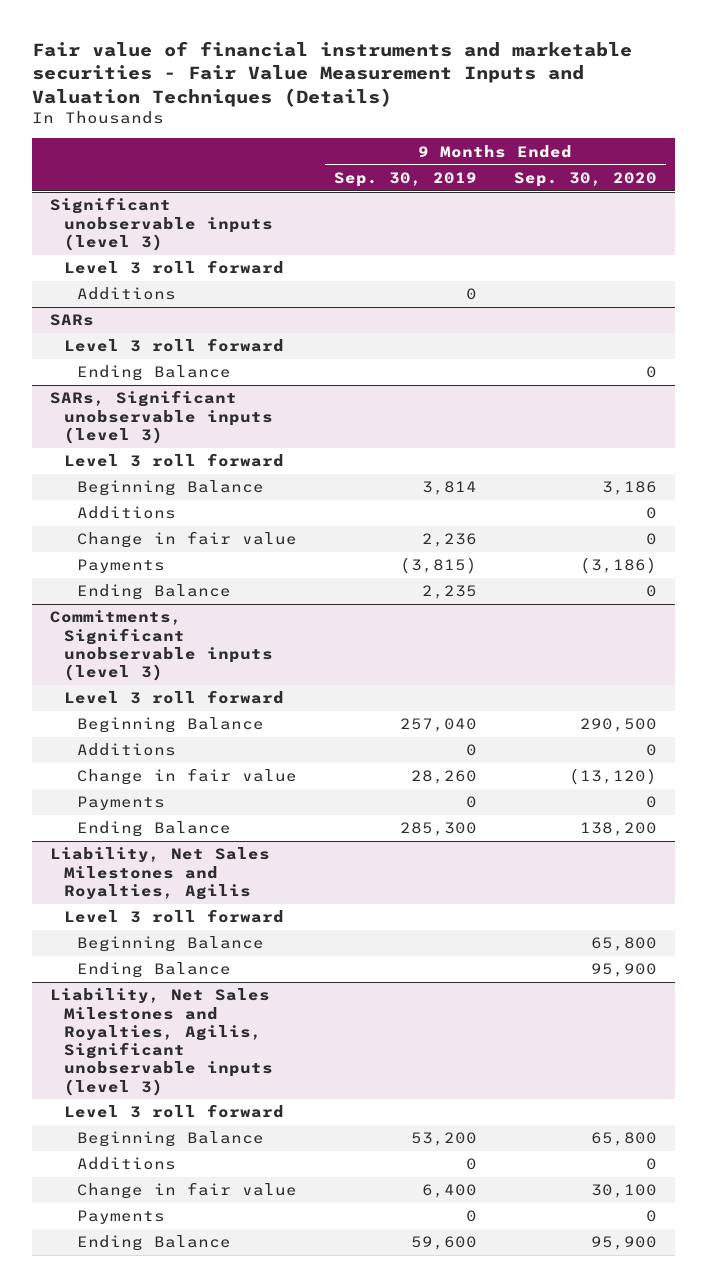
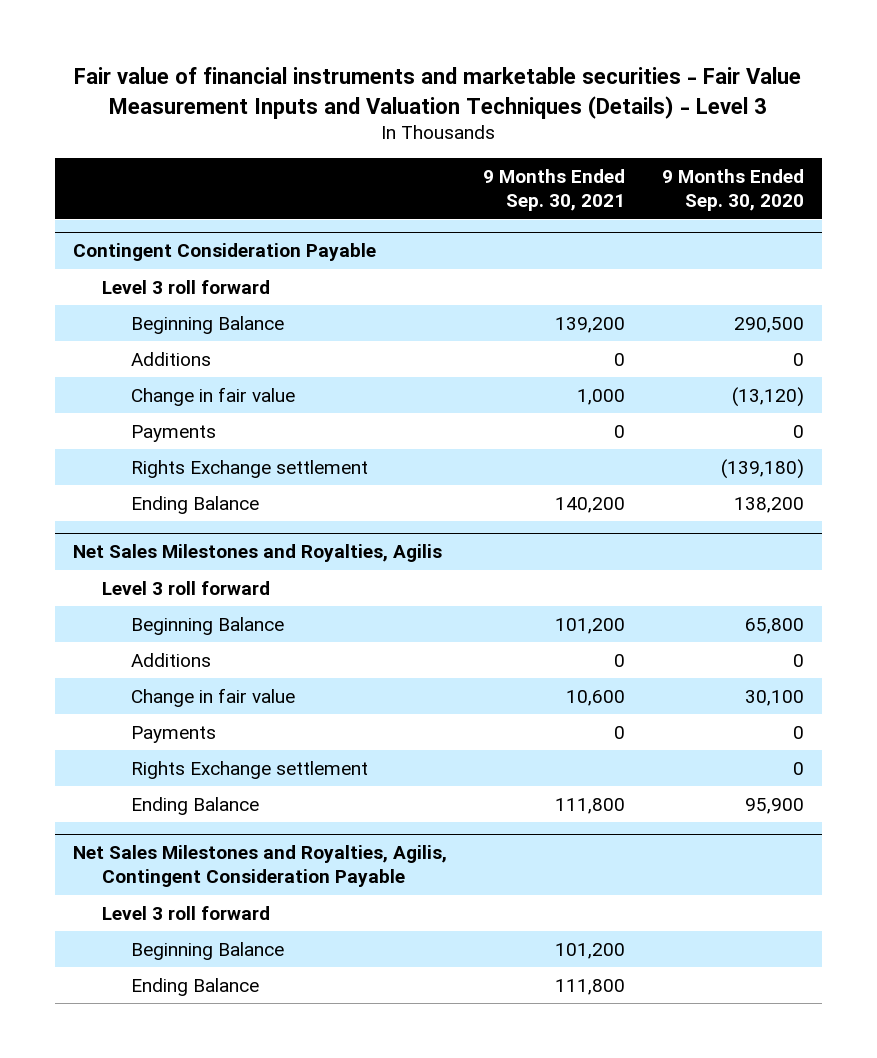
[31,40,632,107] Fair value of financial instruments and marketable securities - Fair Value Measurement Inputs and Valuation Techniques (Details) -> [74,67,802,119] Fair value of financial instruments and marketable securities - Fair Value Measurement Inputs and Valuation Techniques (Details) - Level 3
[333,172,477,188] Sep. 30, 2019 -> none
none -> [483,169,626,212] 9 Months Ended Sep. 30, 2021
[50,197,273,251] Significant unobservable inputs (level 3) -> none
[63,260,284,275] Level 3 roll forward -> none
[77,287,177,301] Additions -> none
[50,314,95,327] SARs -> none
[63,338,284,353] Level 3 roll forward -> none
[77,365,232,382] Ending Balance -> none
[50,390,273,444] SARs, Significant unobservable inputs (level 3) -> none
[63,453,284,468] Level 3 roll forward -> none
[77,480,265,497] Beginning Balance -> none
[77,506,177,520] Additions -> none
[77,531,298,549] Change in fair value -> none
[77,559,166,574] Payments -> none
[77,584,232,601] Ending Balance -> none
[50,610,273,682] Commitments, Significant unobservable inputs (level 3) -> none
none -> [72,243,376,262] Contingent Consideration Payable
none -> [130,459,368,478] Rights Exchange settlement
[63,909,284,924] Level 3 roll forward -> none
[77,936,265,953] Beginning Balance -> none
[77,962,232,979] Ending Balance -> none
[50,988,273,1096] Liability, Net Sales Milestones and Royalties, Agilis, Significant unobservable inputs (level 3) -> none
[50,847,271,900] Liability, Net Sales Milestones and Royalties, Agilis -> [72,544,442,563] Net Sales Milestones and Royalties, Agilis
none -> [130,760,368,779] Rights Exchange settlement
none -> [72,845,447,888] Net Sales Milestones and Royalties, Agilis, Contingent Consideration Payable
none -> [101,905,270,920] Level 3 roll forward
none -> [130,941,284,960] Beginning Balance
none -> [130,977,259,996] Ending Balance

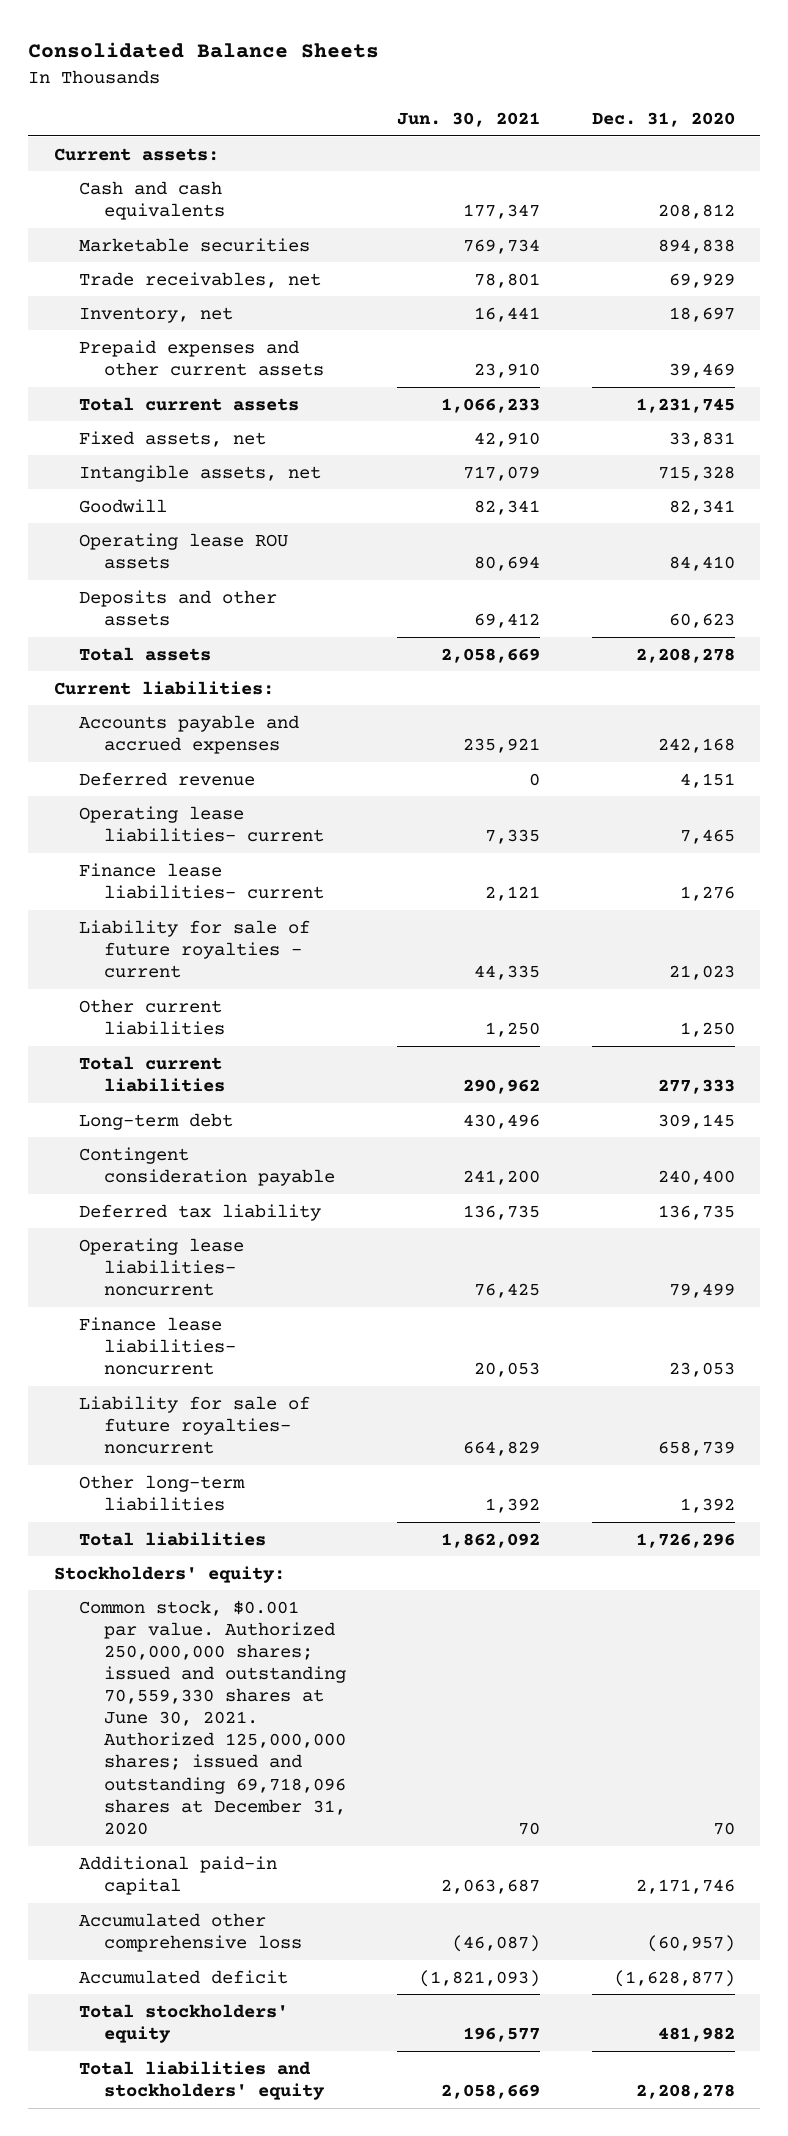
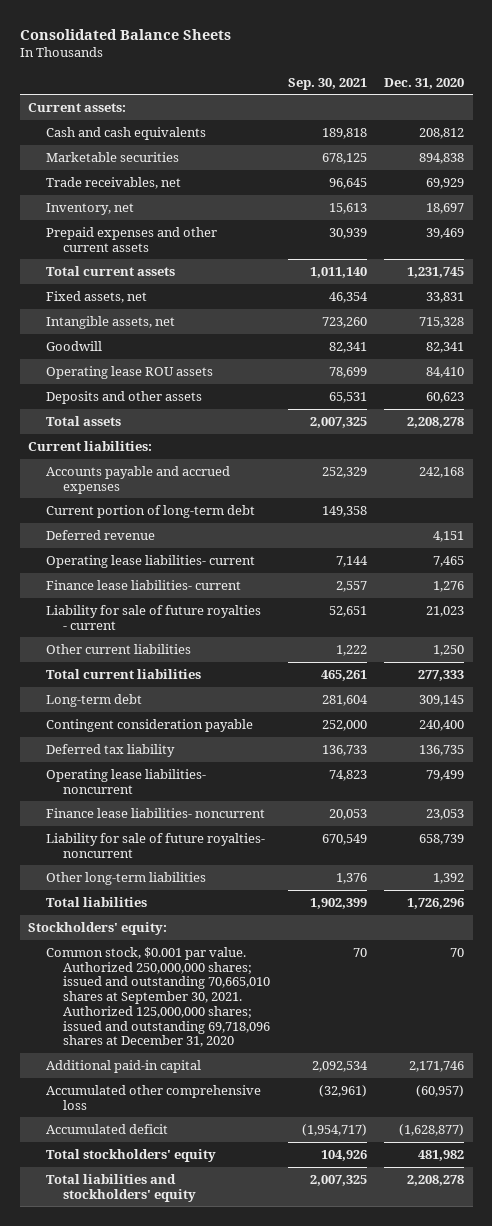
[397,112,541,128] Jun. 30, 2021 -> none
none -> [287,77,367,90] Sep. 30, 2021
none -> [45,504,255,518] Current portion of long-term debt
[78,1599,346,1835] Common stock, $0.001 par value. Authorized 250,000,000 shares; issued and outstanding 70,559,330 shares at June 30, 2021. Authorized 125,000,000 shares; issued and outstanding 69,718,096 shares at December 31, 2020 -> [45,946,271,1048] Common stock, $0.001 par value. Authorized 250,000,000 shares; issued and outstanding 70,665,010 shares at September 30, 2021. Authorized 125,000,000 shares; issued and outstanding 69,718,096 shares at December 31, 2020

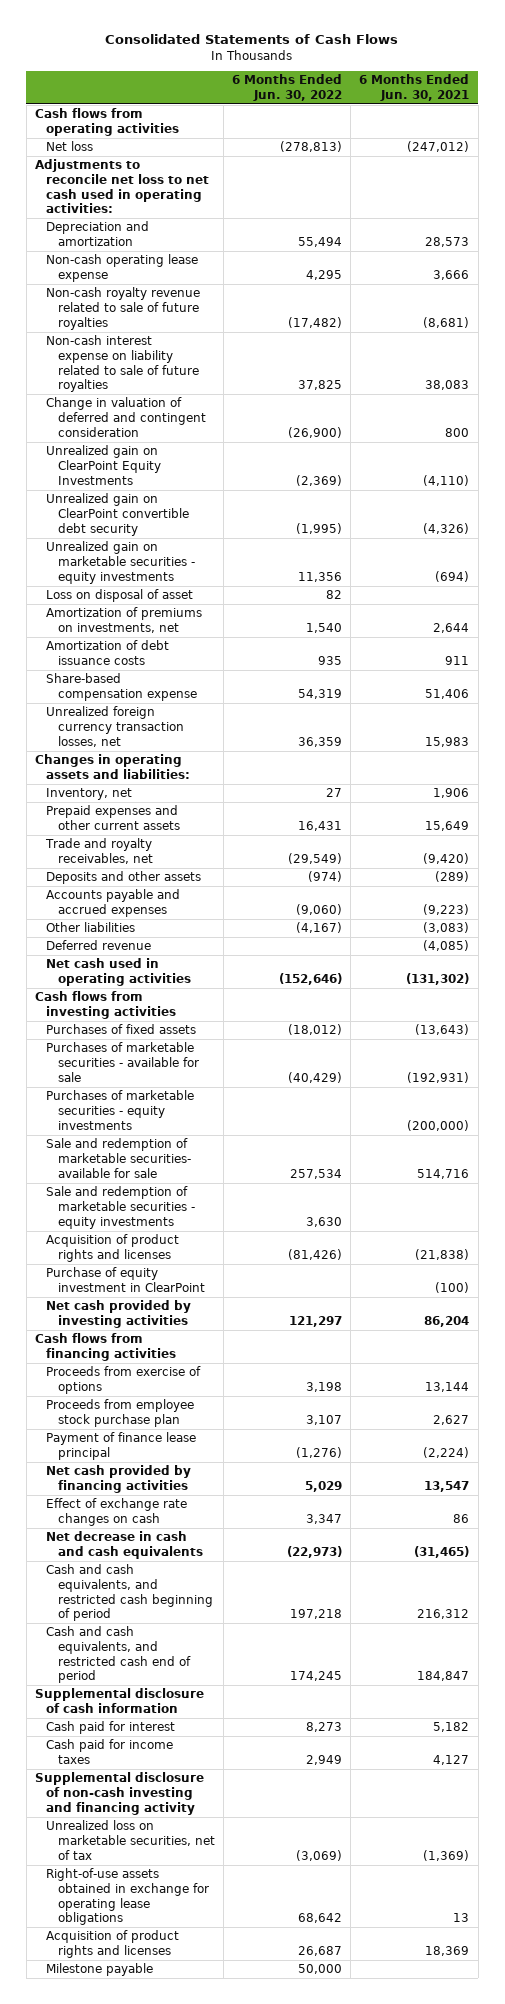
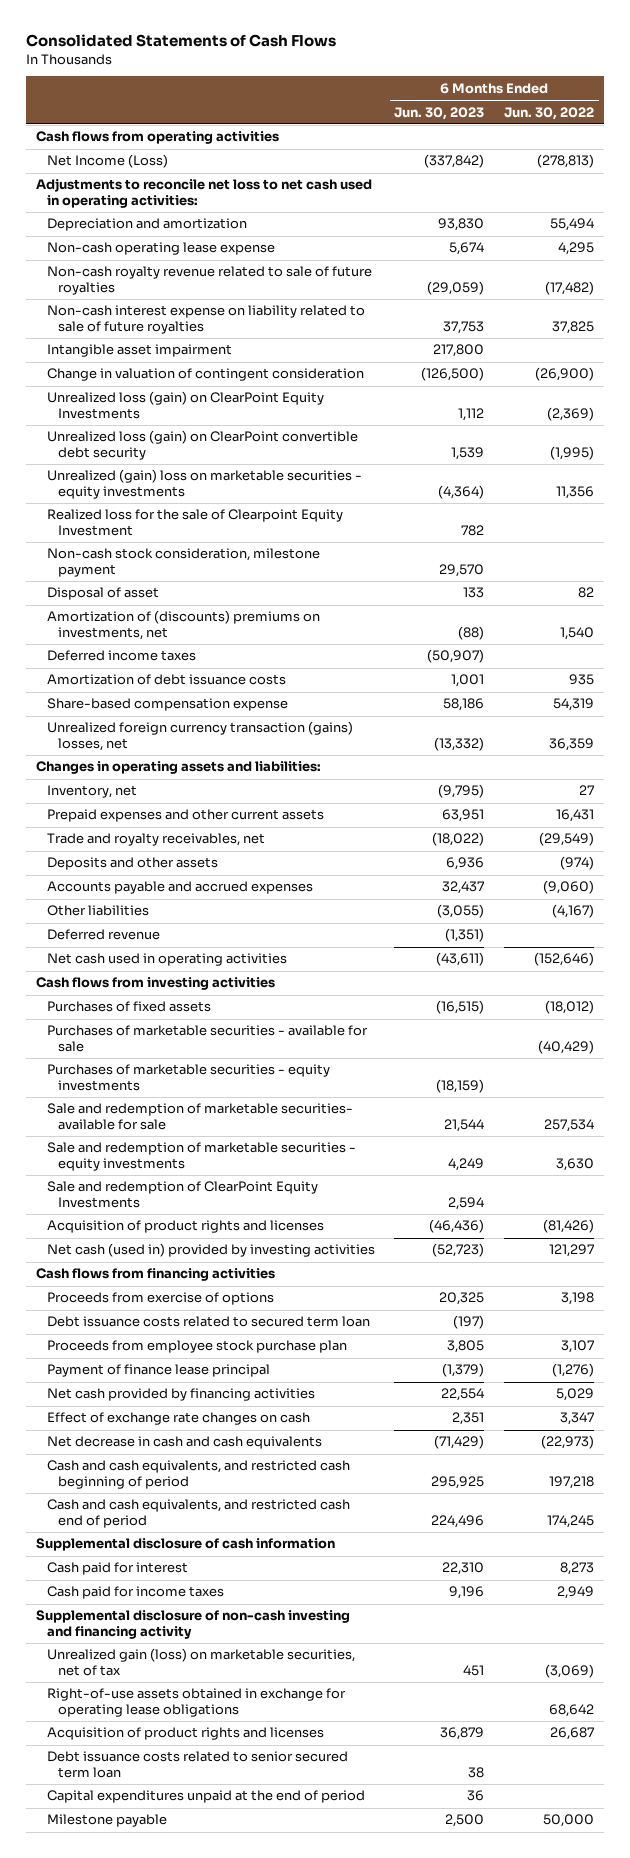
[359,74,470,101] 6 Months Ended Jun. 30, 2021 -> none
none -> [394,106,485,120] Jun. 30, 2023
[46,141,94,152] Net loss -> [46,154,168,169] Net Income (Loss)
none -> [46,344,232,358] Intangible asset impairment
[46,397,206,437] Change in valuation of deferred and contingent consideration -> [46,368,364,382] Change in valuation of contingent consideration
[46,445,161,485] Unrealized gain on ClearPoint Equity Investments -> [46,391,324,419] Unrealized loss (gain) on ClearPoint Equity Investments
[46,493,189,536] Unrealized gain on ClearPoint convertible debt security -> [46,430,358,460] Unrealized loss (gain) on ClearPoint convertible debt security
[46,541,195,584] Unrealized gain on marketable securities - equity investments -> [46,469,362,499] Unrealized (gain) loss on marketable securities - equity investments
none -> [46,509,343,536] Realized loss for the sale of Clearpoint Equity Investment
none -> [46,548,320,577] Non-cash stock consideration, milestone payment
[46,589,194,603] Loss on disposal of asset -> [46,587,159,601] Disposal of asset
[46,607,203,633] Amortization of premiums on investments, net -> [46,610,320,640] Amortization of (discounts) premiums on investments, net
none -> [46,650,196,662] Deferred income taxes
[46,706,184,747] Unrealized foreign currency transaction losses, net -> [46,721,353,751] Unrealized foreign currency transaction (gains) losses, net
none -> [46,1181,318,1208] Sale and redemption of ClearPoint Equity Investments
[46,1267,205,1292] Purchase of equity investment in ClearPoint -> none
[46,1300,192,1328] Net cash provided by investing activities -> [46,1243,375,1258] Net cash (used in) provided by investing activities
none -> [46,1316,370,1328] Debt issuance costs related to secured term loan
[46,1820,215,1860] Unrealized loss on marketable securities, net of tax -> [46,1648,355,1676] Unrealized gain (loss) on marketable securities, net of tax
none -> [46,1751,348,1778] Debt issuance costs related to senior secured term loan
none -> [46,1790,365,1804] Capital expenditures unpaid at the end of period

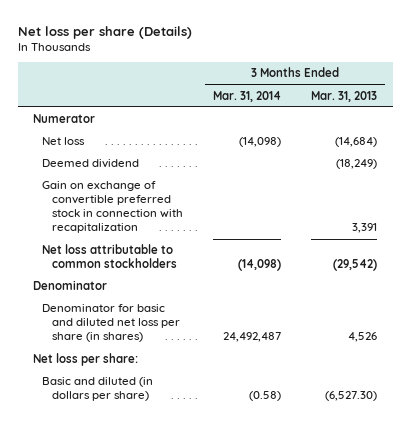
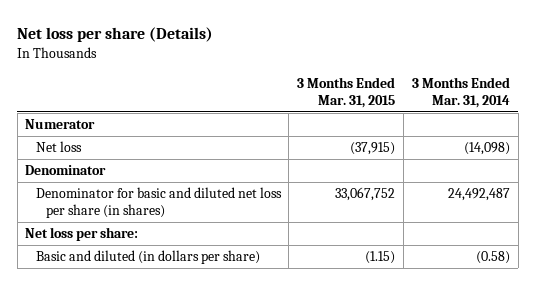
[311,90,378,102] Mar. 31, 2013 -> none
none -> [297,77,396,108] 3 Months Ended Mar. 31, 2015
[42,159,140,169] Deemed dividend -> none
[42,181,183,234] Gain on exchange of convertible preferred stock in connection with recapitalization -> none
[42,244,177,269] Net loss attributable to common stockholders -> none

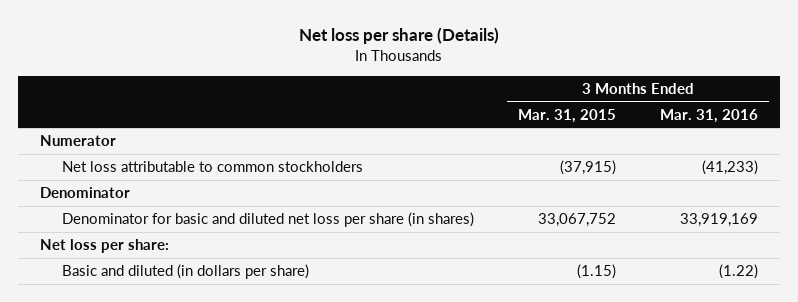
[412,77,511,108] 3 Months Ended Mar. 31, 2014 -> none
none -> [660,109,759,124] Mar. 31, 2016
[35,141,82,153] Net loss -> [61,161,363,173] Net loss attributable to common stockholders

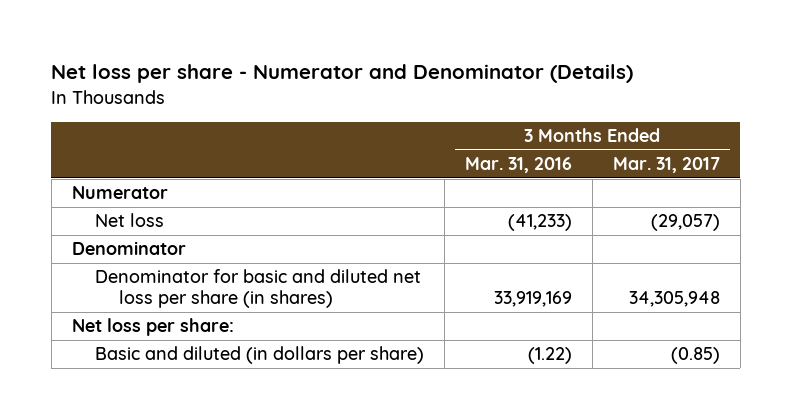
[299,27,500,45] Net loss per share (Details) -> [51,64,634,84] Net loss per share - Numerator and Denominator (Details)
[517,109,616,124] Mar. 31, 2015 -> none
none -> [612,157,720,174] Mar. 31, 2017
[61,161,363,173] Net loss attributable to common stockholders -> [95,213,165,228] Net loss

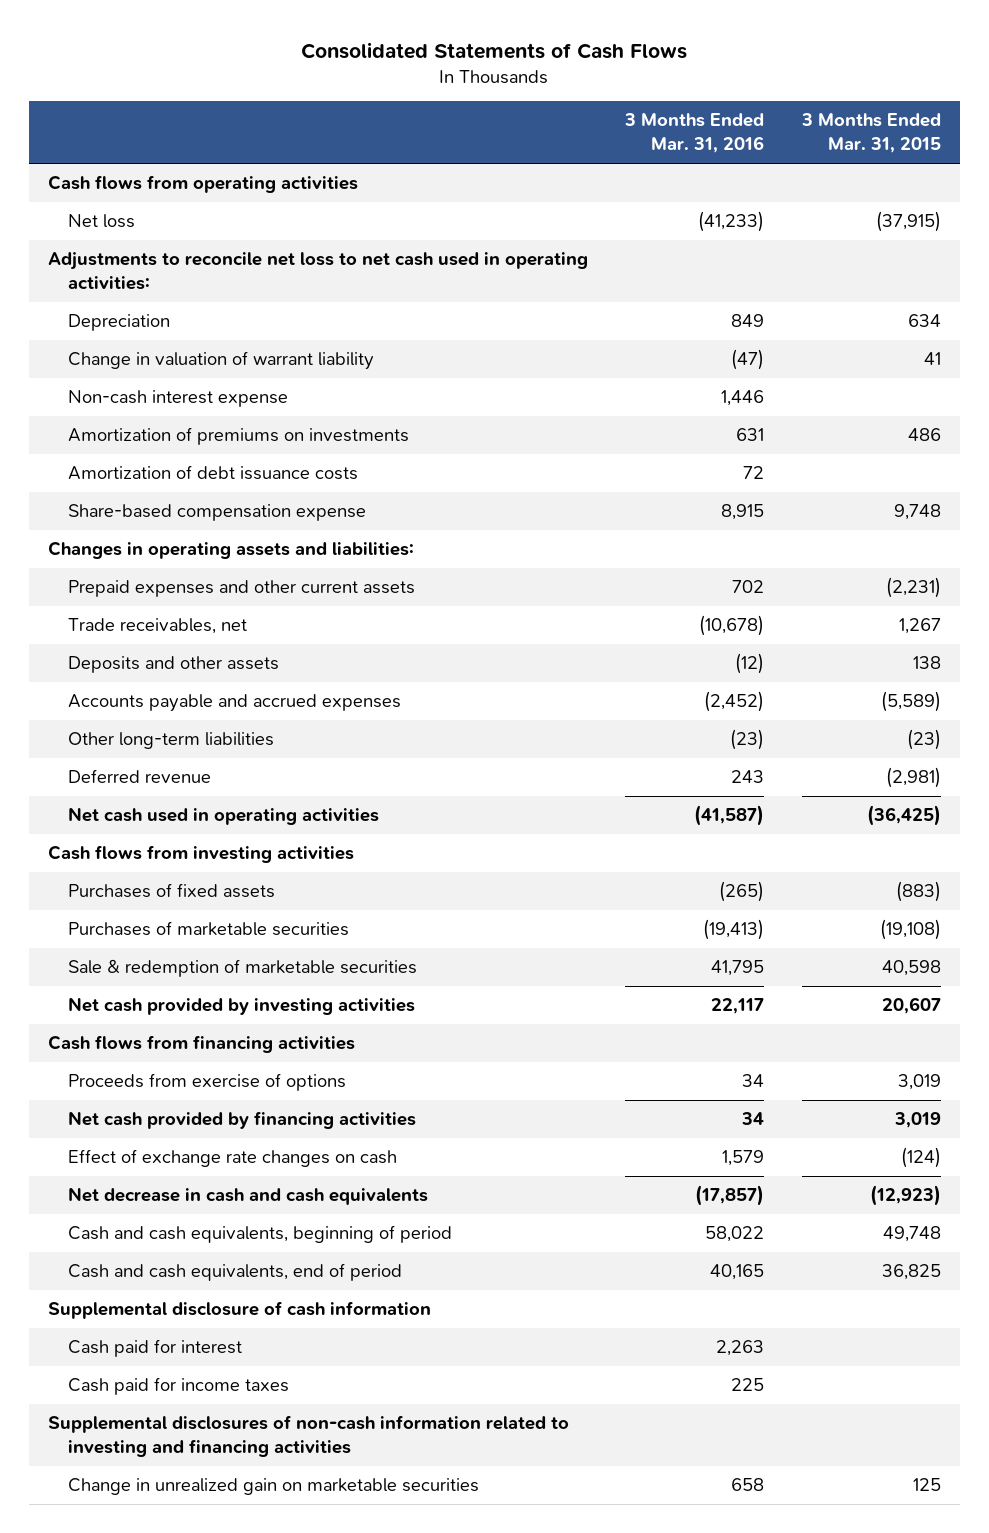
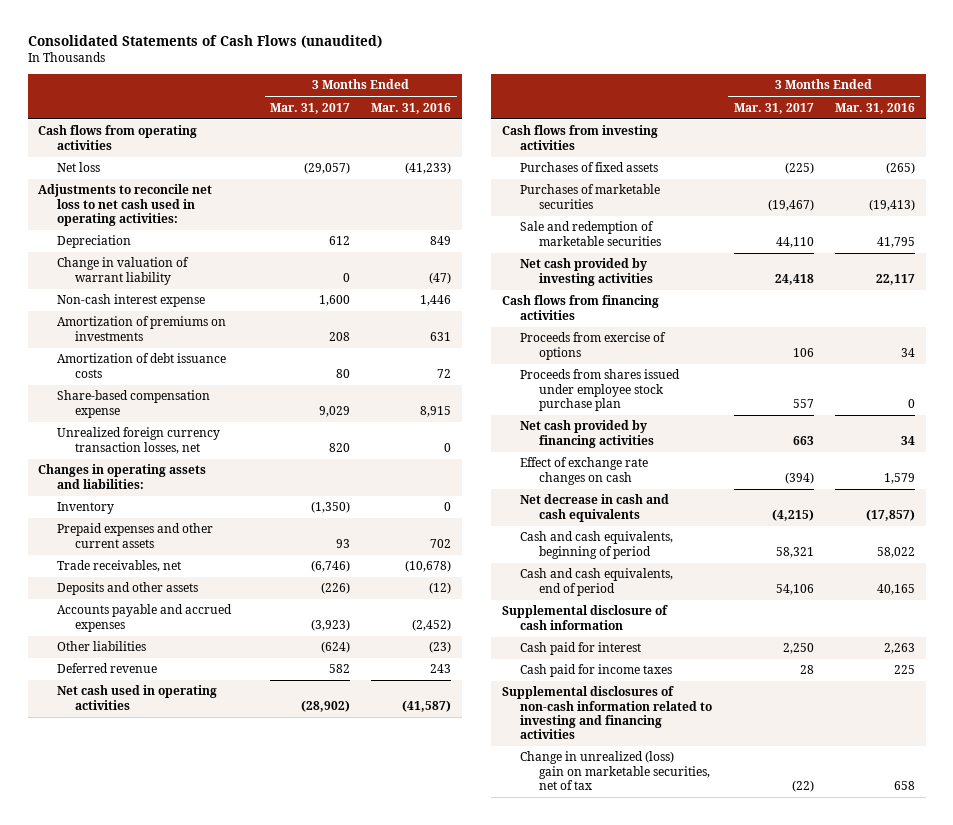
[301,41,688,59] Consolidated Statements of Cash Flows -> [27,34,382,48] Consolidated Statements of Cash Flows (unaudited)
[800,113,941,154] 3 Months Ended Mar. 31, 2015 -> none
none -> [269,102,350,114] Mar. 31, 2017
none -> [56,427,220,454] Unrealized foreign currency transaction losses, net
none -> [56,502,114,515] Inventory
[67,732,274,750] Other long-term liabilities -> [56,641,146,652] Other liabilities
[67,959,417,978] Sale & redemption of marketable securities -> [520,221,661,246] Sale and redemption of marketable securities
none -> [520,369,681,411] Proceeds from shares issued under employee stock purchase plan
[67,1478,479,1496] Change in unrealized gain on marketable securities -> [520,751,710,790] Change in unrealized (loss) gain on marketable securities, net of tax

